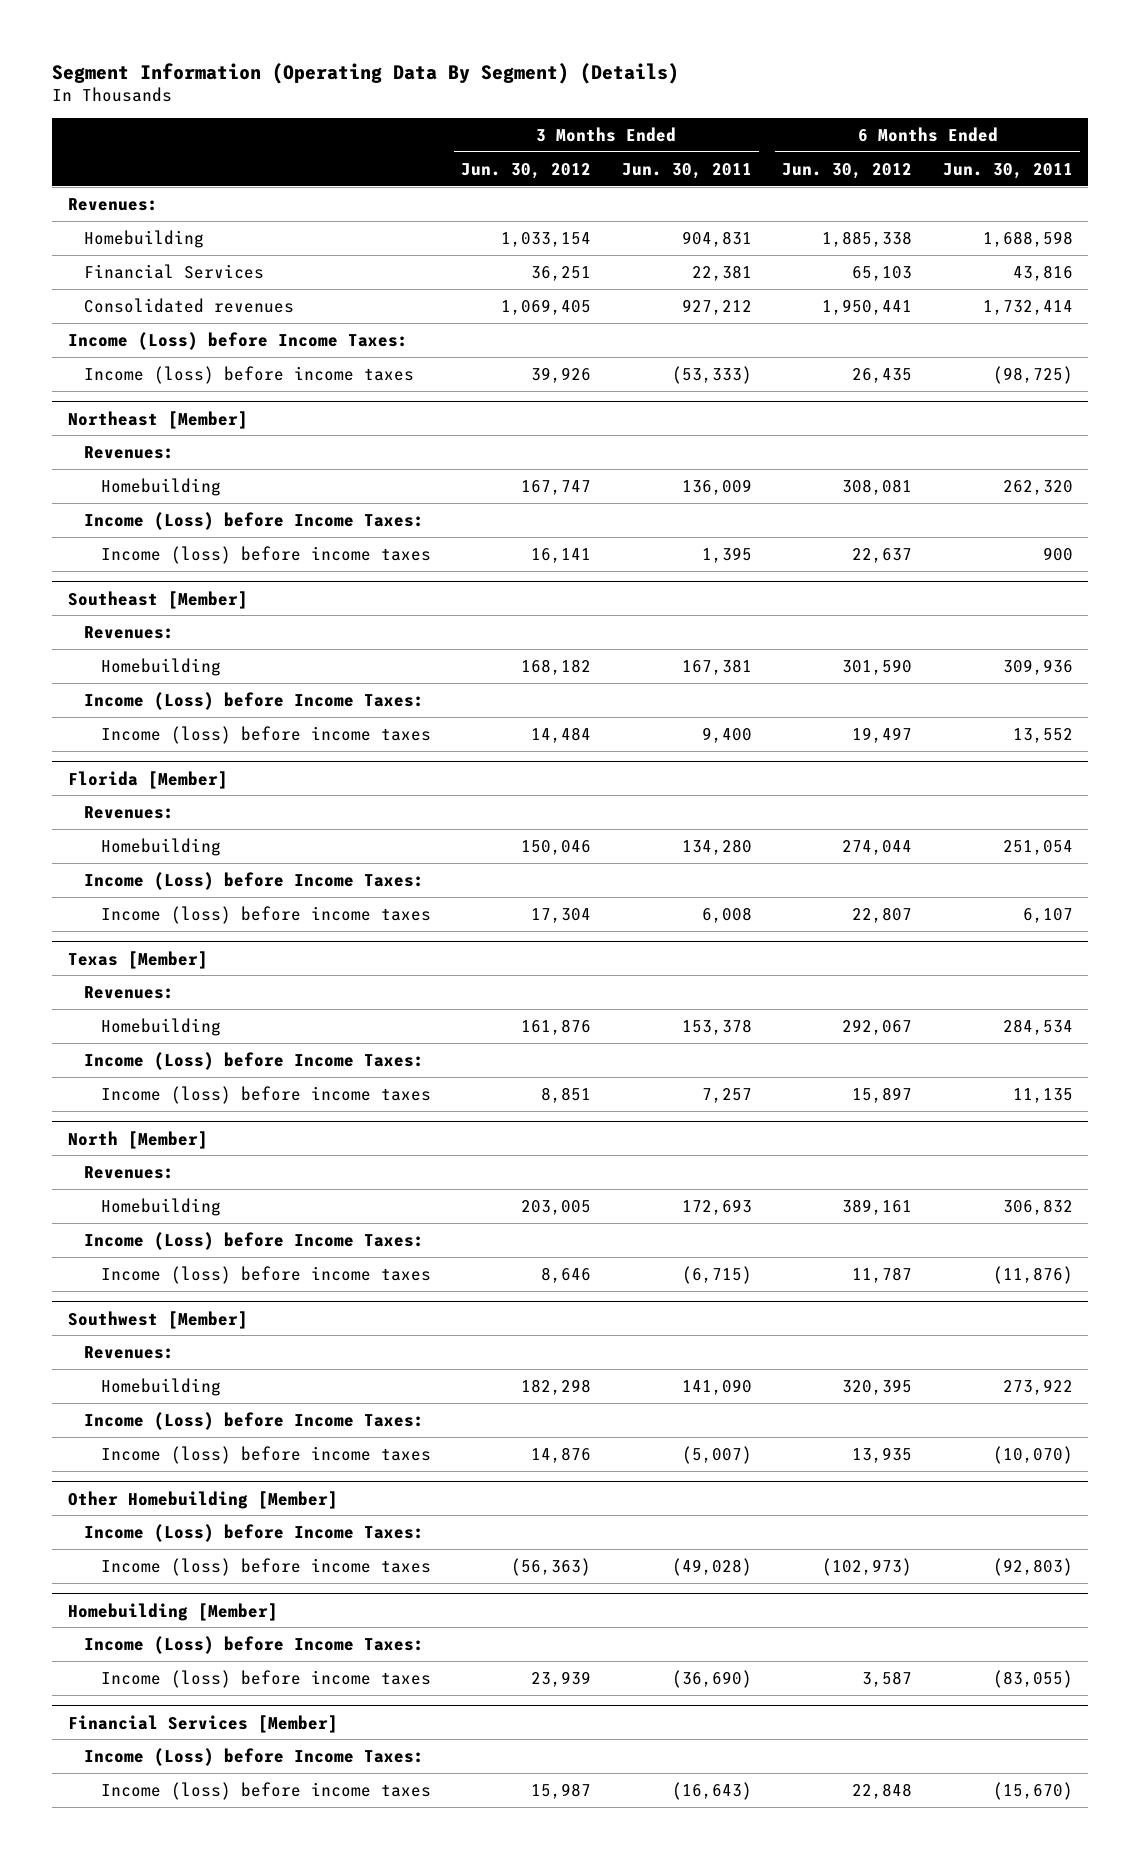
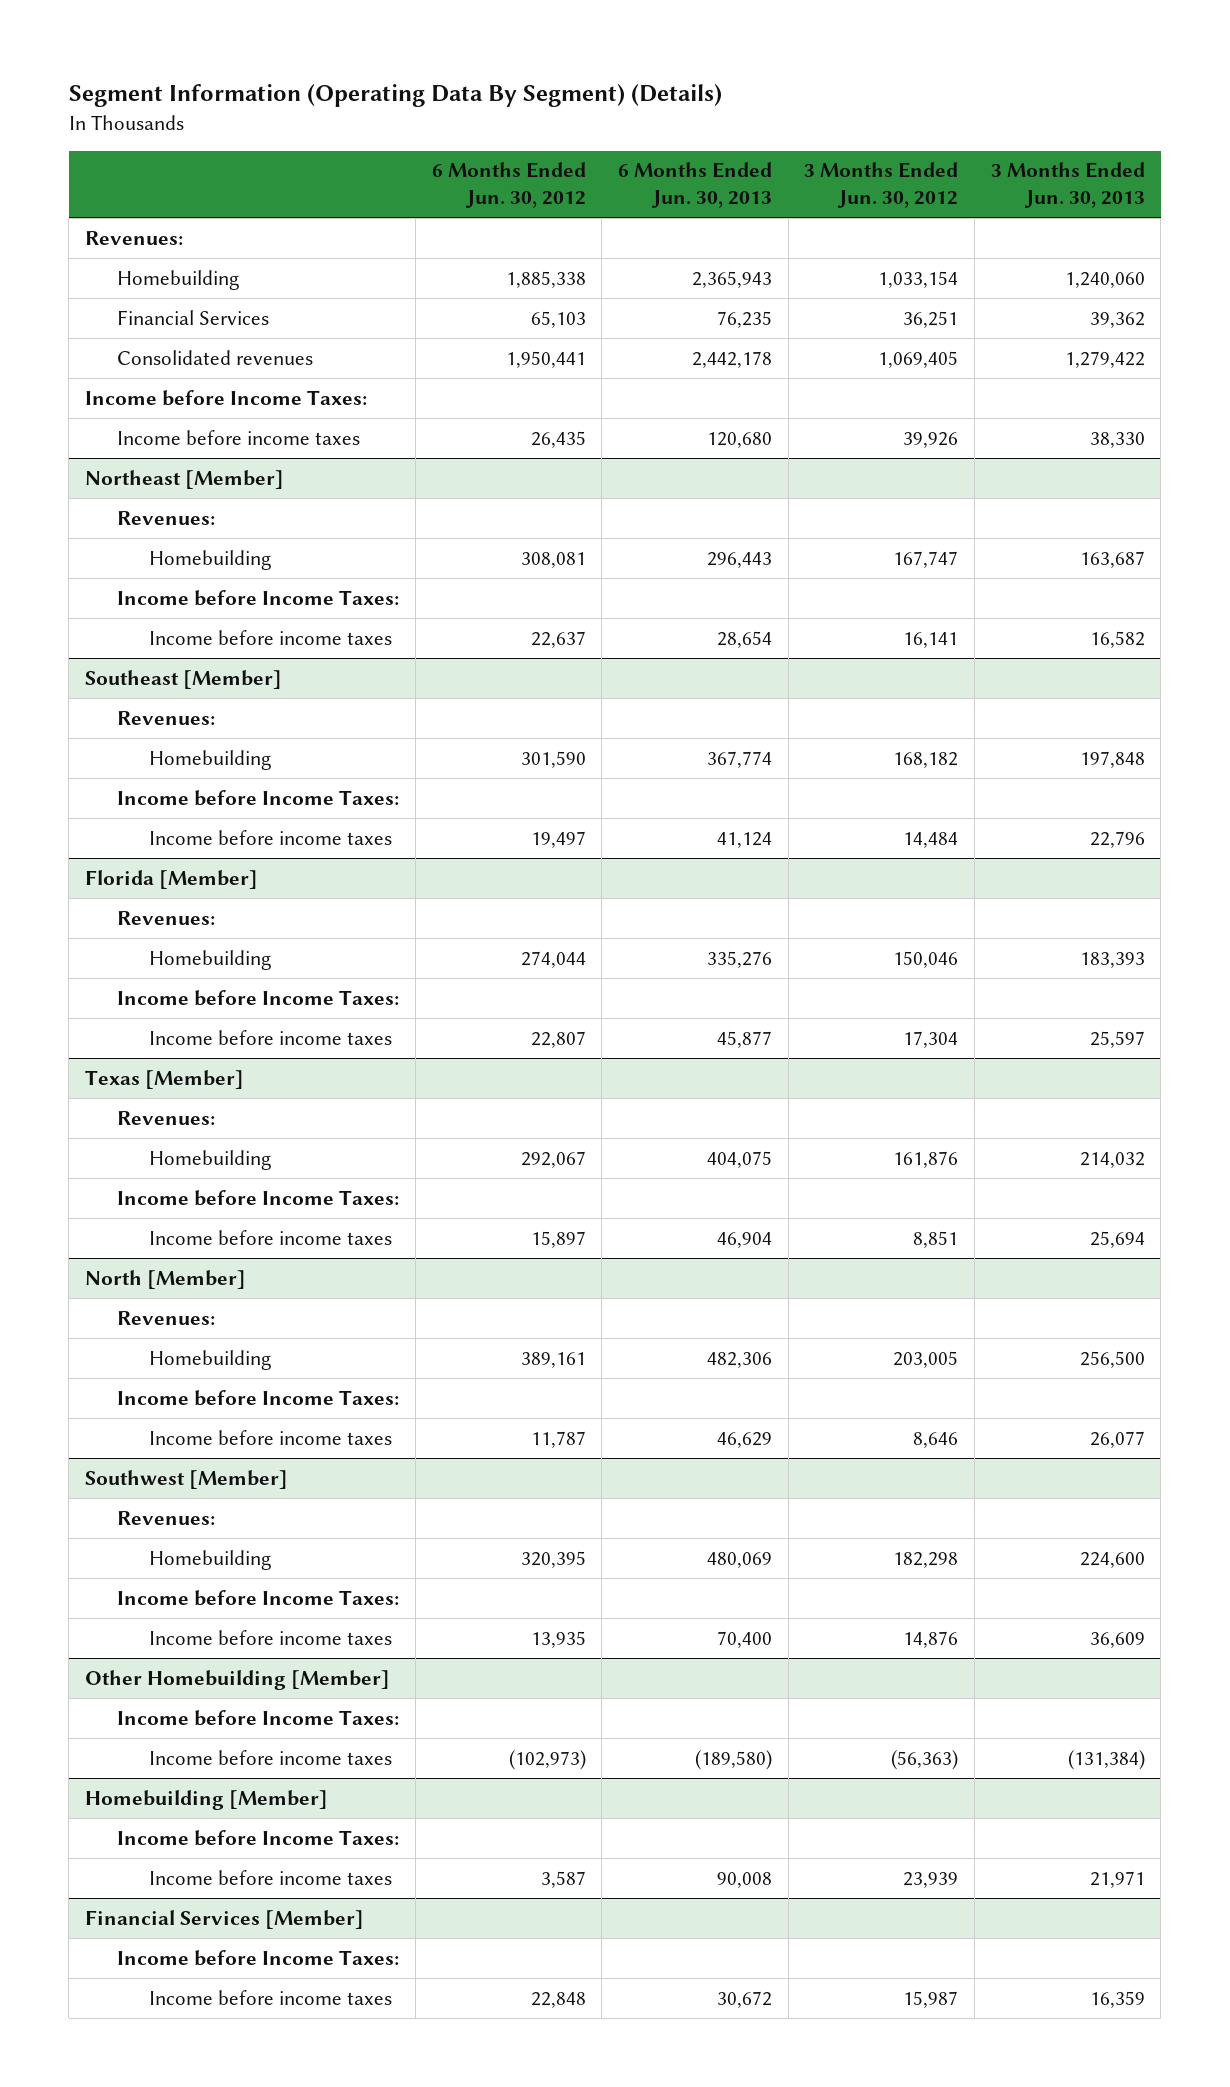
[621,162,752,179] Jun. 30, 2011 -> none
[942,162,1073,179] Jun. 30, 2011 -> none
none -> [617,162,772,209] 6 Months Ended Jun. 30, 2013
none -> [990,162,1145,209] 3 Months Ended Jun. 30, 2013
[67,331,408,350] Income (Loss) before Income Taxes: -> [84,389,367,406] Income before Income Taxes:
[84,365,415,384] Income (loss) before income taxes -> [117,429,361,445] Income before income taxes
[84,511,425,530] Income (Loss) before Income Taxes: -> [117,589,400,606] Income before Income Taxes:
[100,545,431,564] Income (loss) before income taxes -> [149,629,393,645] Income before income taxes
[84,691,425,710] Income (Loss) before Income Taxes: -> [117,789,400,806] Income before Income Taxes:
[100,725,431,744] Income (loss) before income taxes -> [149,829,393,845] Income before income taxes
[84,871,425,890] Income (Loss) before Income Taxes: -> [117,989,400,1006] Income before Income Taxes:
[100,905,431,924] Income (loss) before income taxes -> [149,1029,393,1045] Income before income taxes
[84,1051,425,1070] Income (Loss) before Income Taxes: -> [117,1189,400,1206] Income before Income Taxes:
[100,1085,431,1104] Income (loss) before income taxes -> [149,1229,393,1245] Income before income taxes
[84,1231,425,1250] Income (Loss) before Income Taxes: -> [117,1389,400,1406] Income before Income Taxes:
[100,1265,431,1284] Income (loss) before income taxes -> [149,1429,393,1445] Income before income taxes
[84,1411,425,1430] Income (Loss) before Income Taxes: -> [117,1589,400,1606] Income before Income Taxes:
[100,1445,431,1464] Income (loss) before income taxes -> [149,1629,393,1645] Income before income taxes
[84,1523,425,1542] Income (Loss) before Income Taxes: -> [117,1709,400,1726] Income before Income Taxes:
[100,1557,431,1576] Income (loss) before income taxes -> [149,1749,393,1765] Income before income taxes
[84,1635,425,1654] Income (Loss) before Income Taxes: -> [117,1829,400,1846] Income before Income Taxes:
[100,1669,431,1688] Income (loss) before income taxes -> [149,1869,393,1885] Income before income taxes
[84,1747,425,1766] Income (Loss) before Income Taxes: -> [117,1949,400,1966] Income before Income Taxes:
[100,1781,431,1800] Income (loss) before income taxes -> [149,1989,393,2005] Income before income taxes

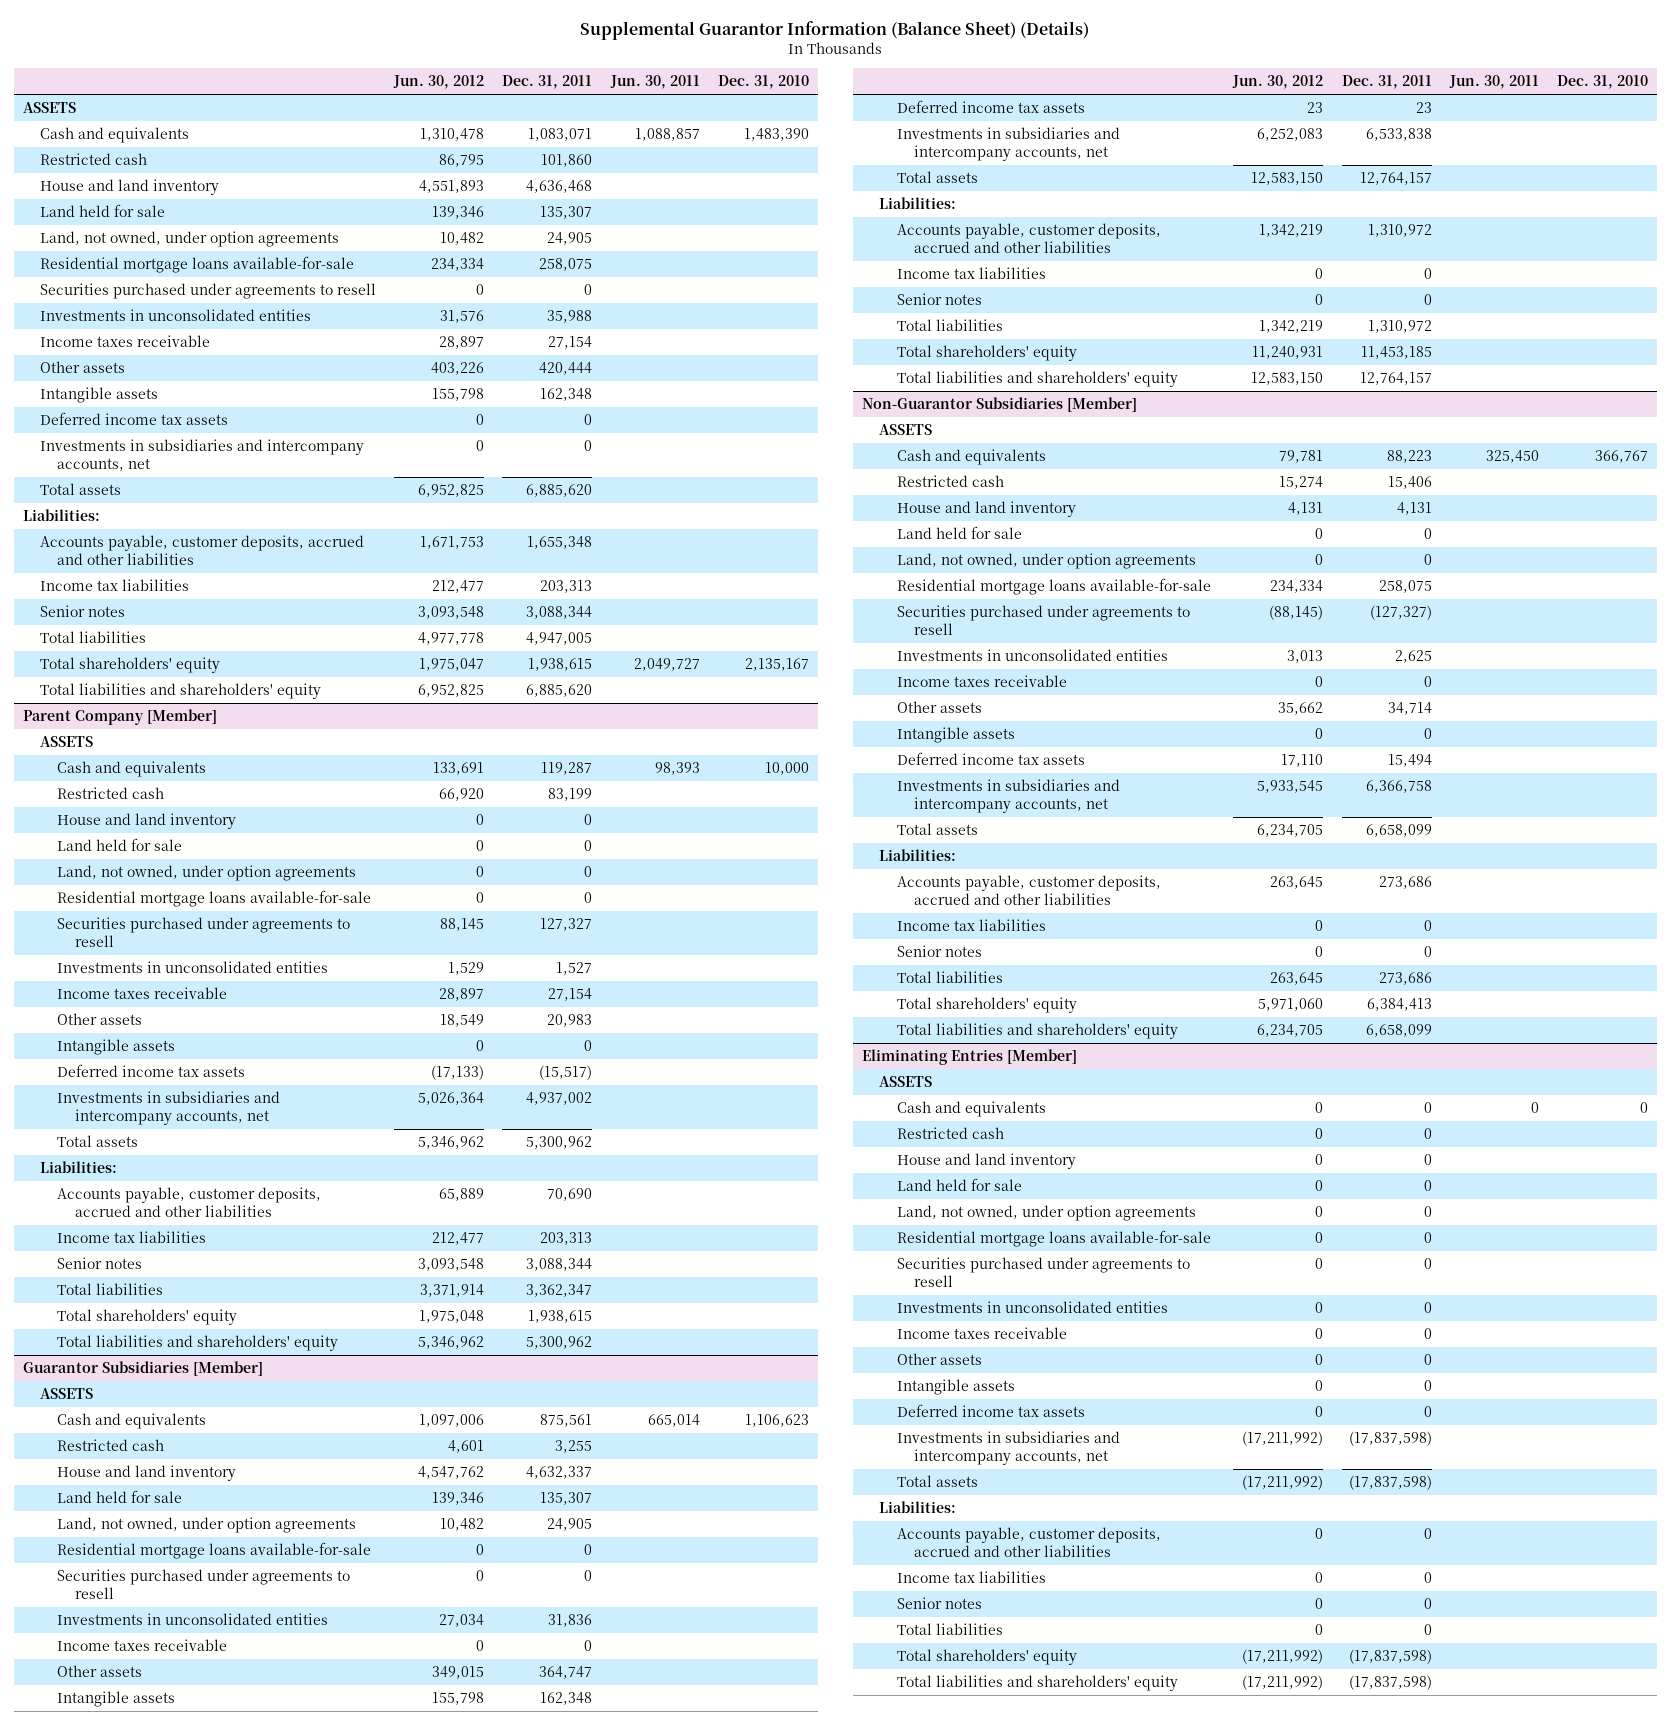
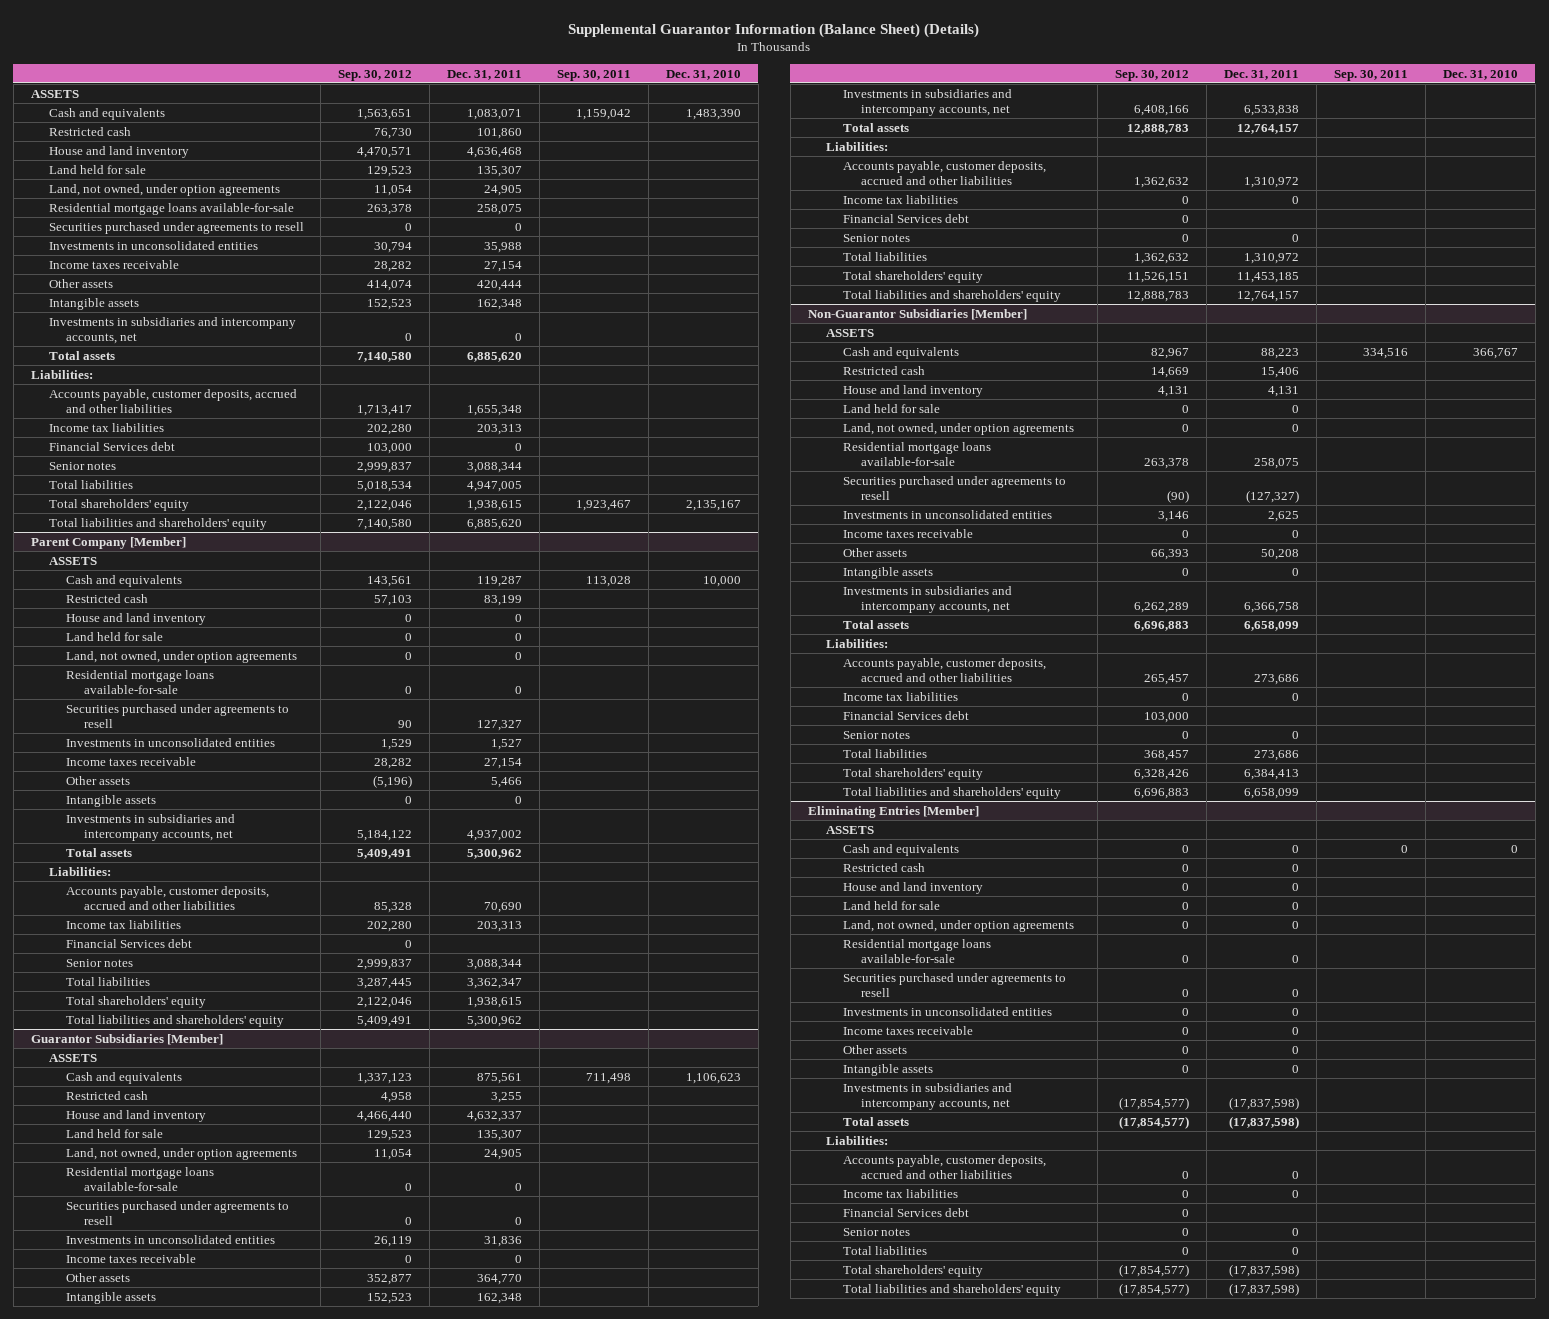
[393,75,485,90] Jun. 30, 2012 -> none
[609,75,700,90] Jun. 30, 2011 -> none
none -> [338,69,413,81] Sep. 30, 2012
none -> [556,69,631,81] Sep. 30, 2011
[40,412,229,426] Deferred income tax assets -> none
none -> [48,441,175,451] Financial Services debt
[547,1014,593,1028] 20,983 -> [491,776,523,788] 5,466
[57,1064,246,1078] Deferred income tax assets -> none
none -> [66,938,193,948] Financial Services debt
[539,1666,593,1680] 364,747 -> [477,1273,523,1285] 364,770
[896,100,1085,114] Deferred income tax assets -> none
none -> [843,213,970,223] Financial Services debt
[1387,702,1432,716] 34,714 -> [1261,548,1300,560] 50,208
[896,752,1085,766] Deferred income tax assets -> none
none -> [843,710,970,720] Financial Services debt
[896,1404,1085,1418] Deferred income tax assets -> none
none -> [843,1207,970,1217] Financial Services debt

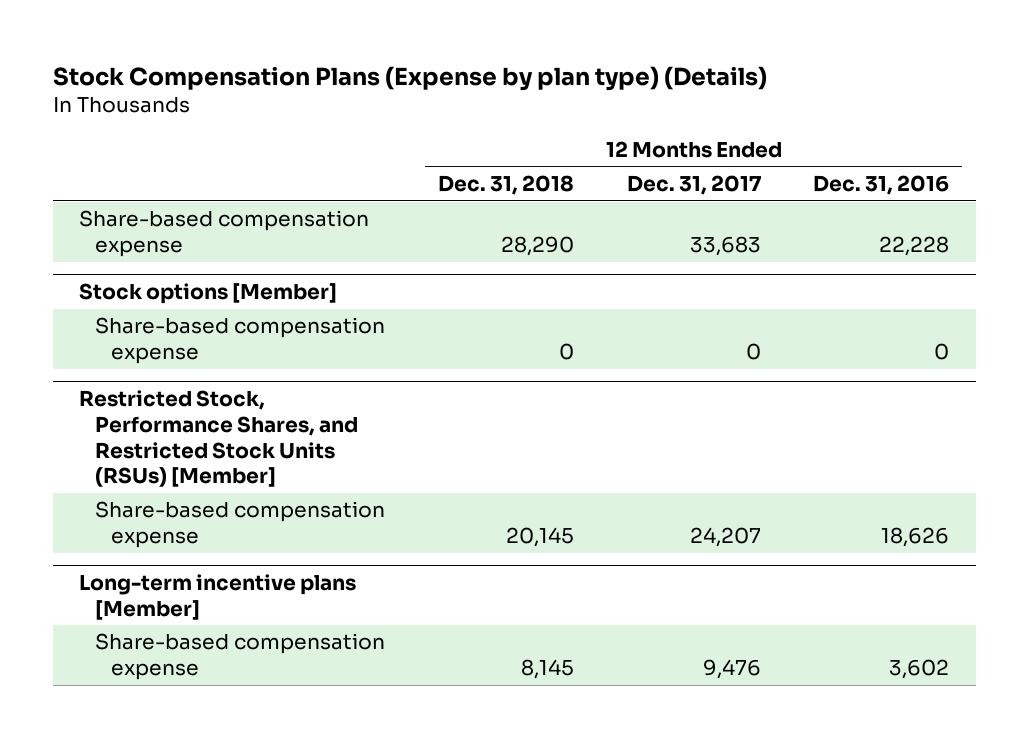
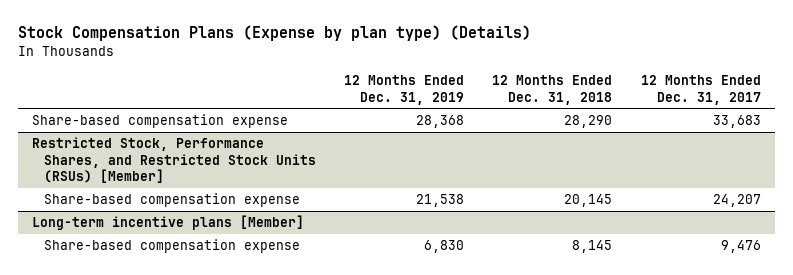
[813,175,950,196] Dec. 31, 2016 -> none
none -> [344,75,465,105] 12 Months Ended Dec. 31, 2019
[79,283,338,305] Stock options [Member] -> none
[95,317,386,365] Share-based compensation expense -> none

